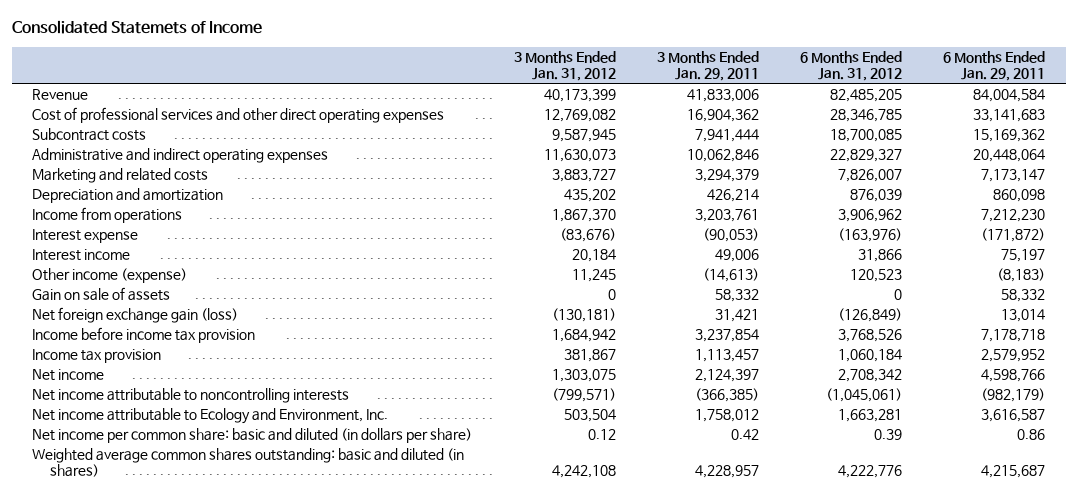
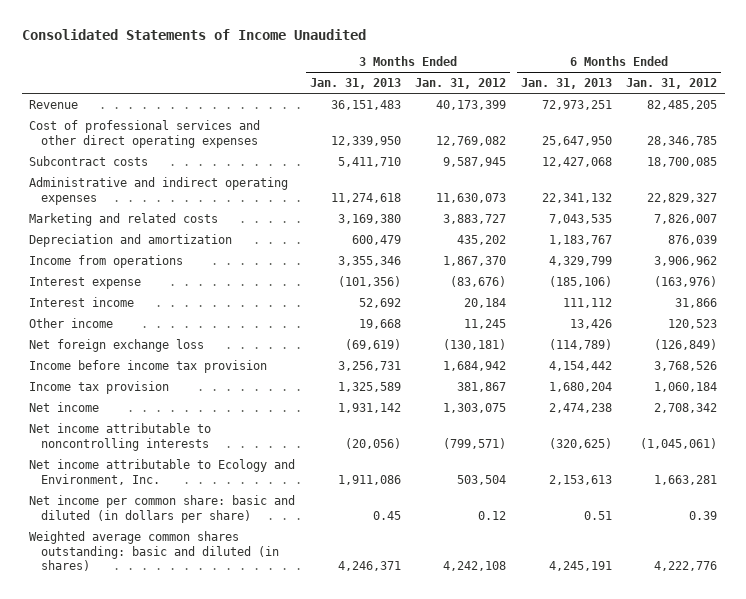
[11,20,262,35] Consolidated Statemets of Income -> [21,28,366,40] Consolidated Statements of Income Unaudited
[656,50,759,82] 3 Months Ended Jan. 29, 2011 -> none
[942,50,1045,82] 6 Months Ended Jan. 29, 2011 -> none
none -> [309,77,401,89] Jan. 31, 2013
none -> [520,77,612,89] Jan. 31, 2013
[32,286,171,301] Gain on sale of assets -> none
[32,267,188,283] Other income (expense) -> [28,317,113,328] Other income
[32,306,239,323] Net foreign exchange gain (loss) -> [28,338,204,352] Net foreign exchange loss

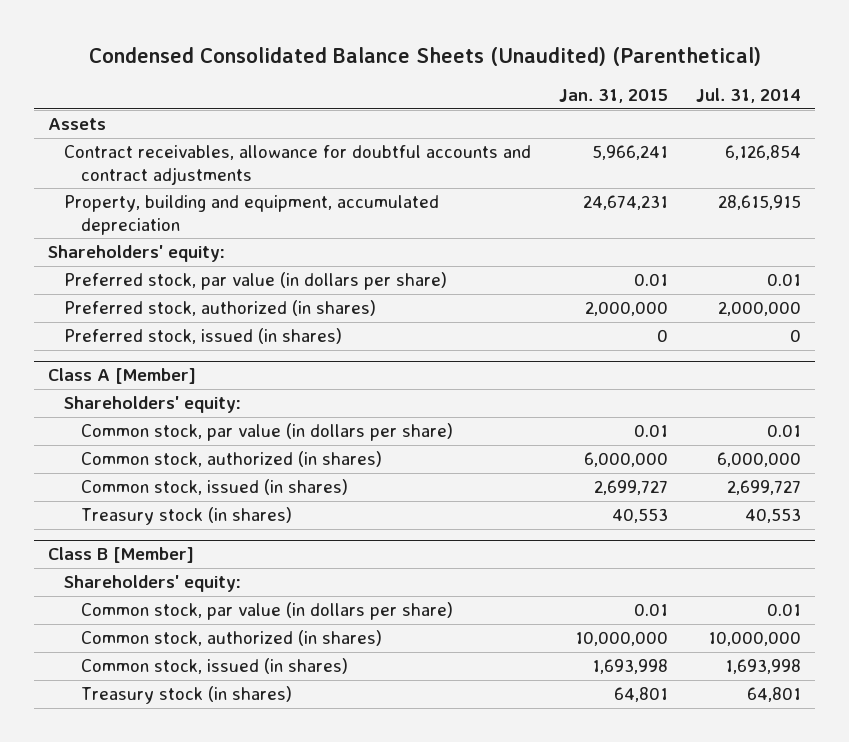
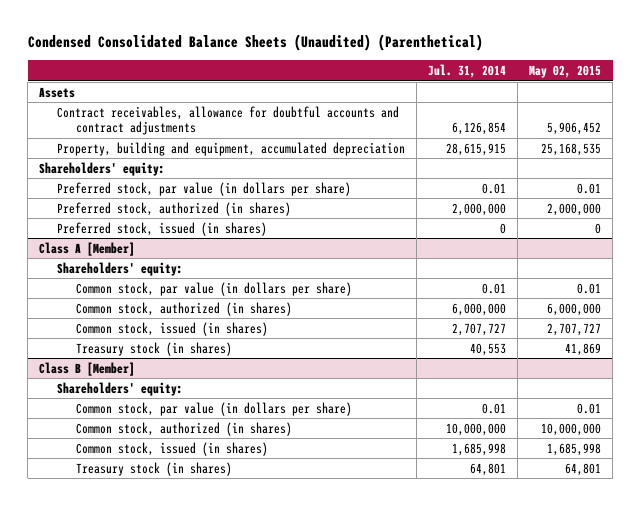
[559,89,669,104] Jan. 31, 2015 -> none
none -> [529,65,602,79] May 02, 2015
[727,480,802,496] 2,699,727 -> [452,322,507,336] 2,707,727
[725,659,802,675] 1,693,998 -> [452,442,507,456] 1,685,998

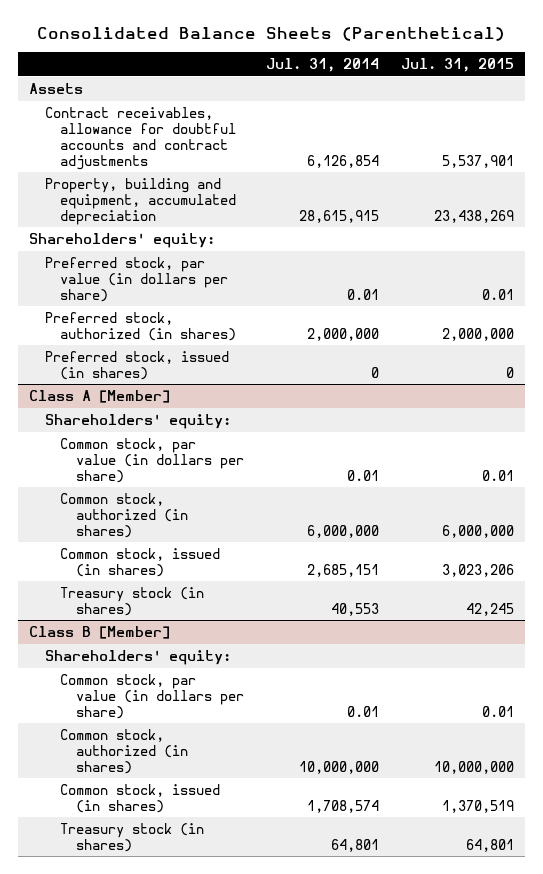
[27,34,483,52] Condensed Consolidated Balance Sheets (Unaudited) (Parenthetical) -> [37,26,506,41] Consolidated Balance Sheets (Parenthetical)
[529,65,602,79] May 02, 2015 -> none
none -> [400,58,514,73] Jul. 31, 2015
[452,322,507,336] 2,707,727 -> [306,563,379,577] 2,685,151
[452,442,507,456] 1,685,998 -> [306,799,379,813] 1,708,574

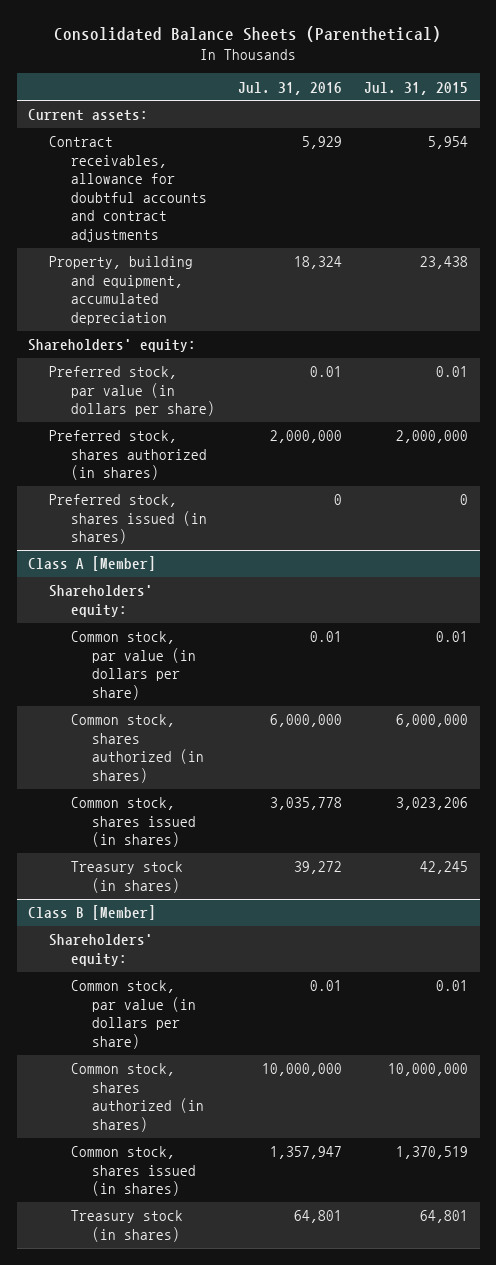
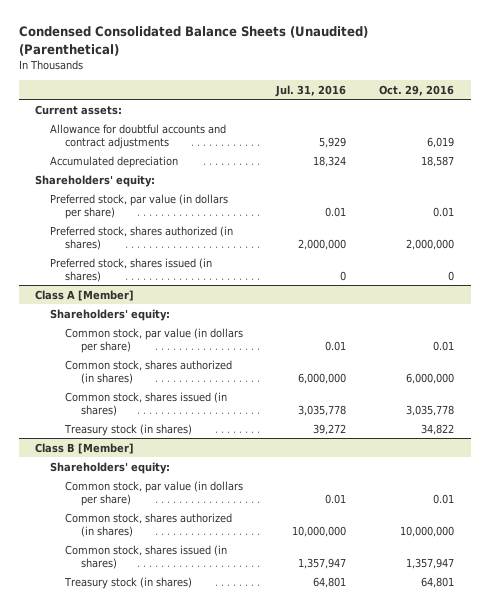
[54,26,442,43] Consolidated Balance Sheets (Parenthetical) -> [18,26,368,56] Condensed Consolidated Balance Sheets (Unaudited) (Parenthetical)
[364,81,469,95] Jul. 31, 2015 -> none
none -> [379,84,455,96] Oct. 29, 2016
[49,136,207,243] Contract receivables, allowance for doubtful accounts and contract adjustments -> [50,123,227,149] Allowance for doubtful accounts and contract adjustments
[49,256,194,325] Property, building and equipment, accumulated depreciation -> [50,155,179,168] Accumulated depreciation

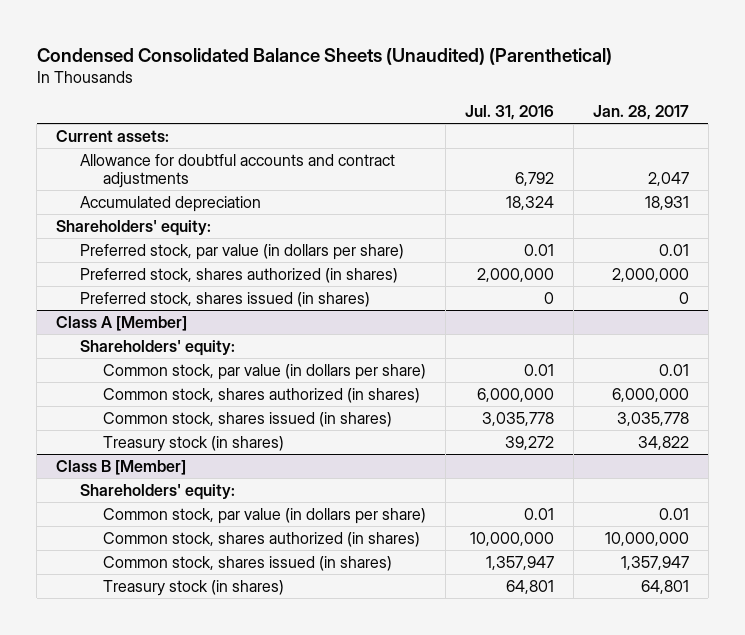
[379,84,455,96] Oct. 29, 2016 -> none
none -> [592,105,689,121] Jan. 28, 2017
[319,136,347,148] 5,929 -> [515,172,555,187] 6,792

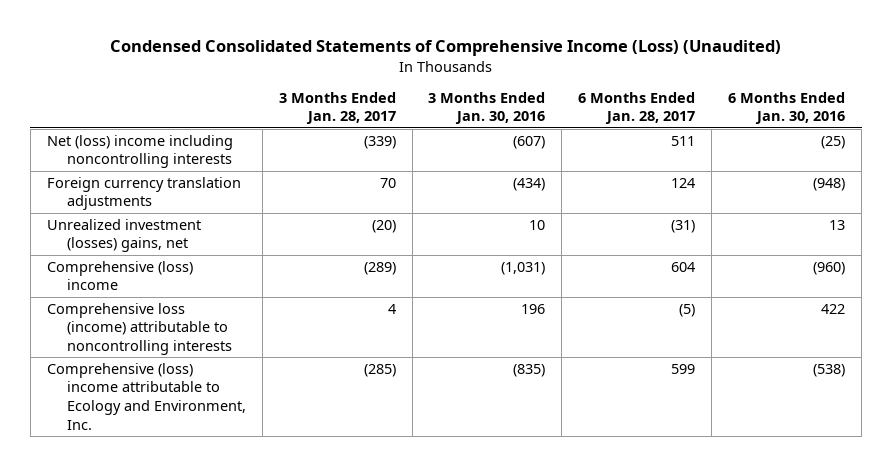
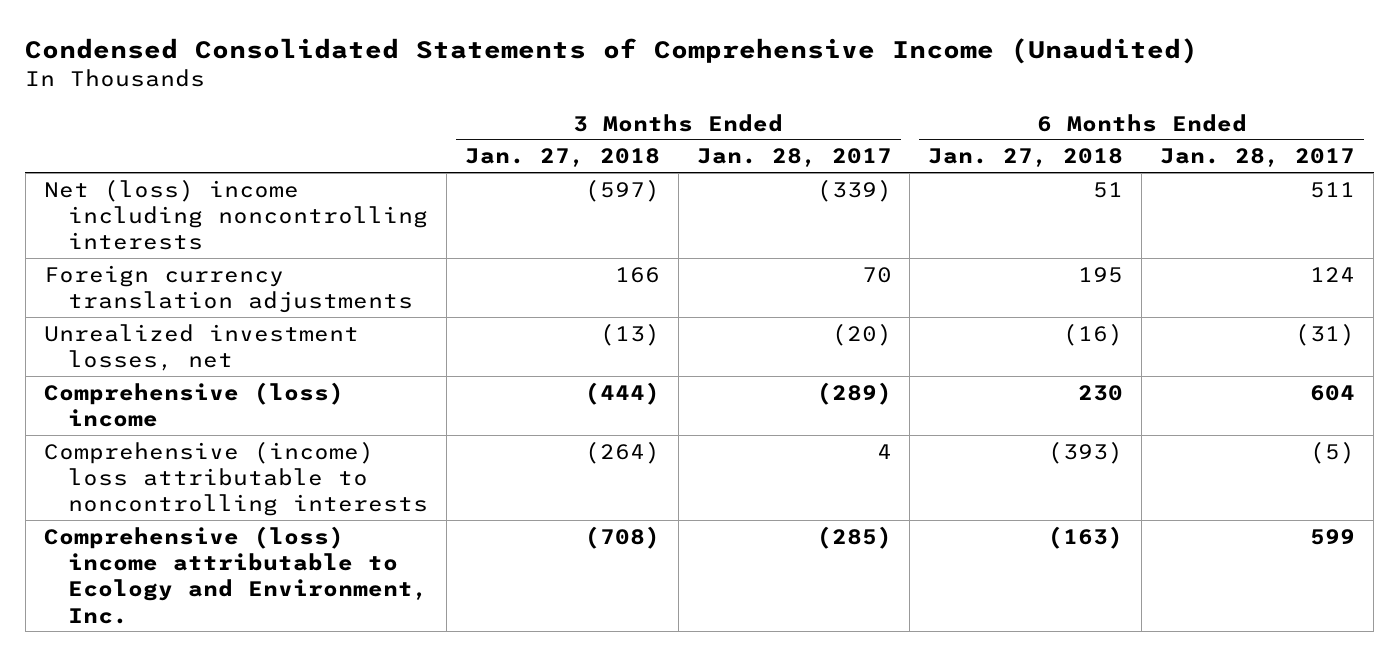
[109,40,781,57] Condensed Consolidated Statements of Comprehensive Income (Loss) (Unaudited) -> [25,37,1199,64] Condensed Consolidated Statements of Comprehensive Income (Unaudited)
[428,91,546,125] 3 Months Ended Jan. 30, 2016 -> none
[728,91,846,125] 6 Months Ended Jan. 30, 2016 -> none
none -> [464,148,660,168] Jan. 27, 2018
none -> [928,148,1124,168] Jan. 27, 2018
[46,218,201,253] Unrealized investment (losses) gains, net -> [43,323,359,371] Unrealized investment losses, net
[46,302,232,356] Comprehensive loss (income) attributable to noncontrolling interests -> [43,440,428,517] Comprehensive (income) loss attributable to noncontrolling interests

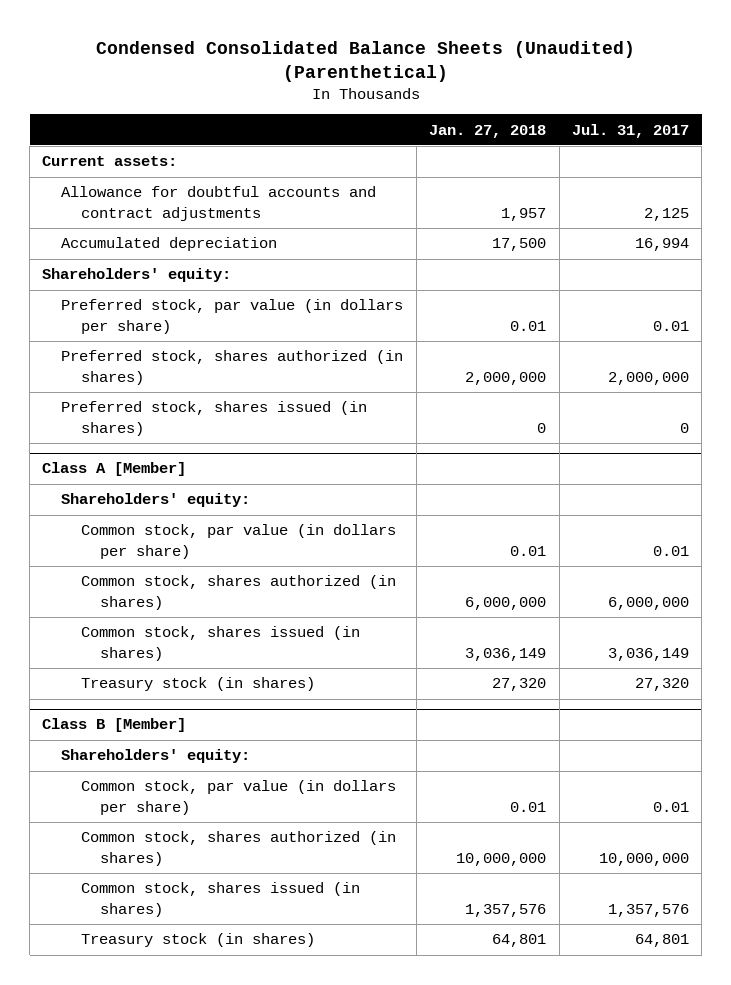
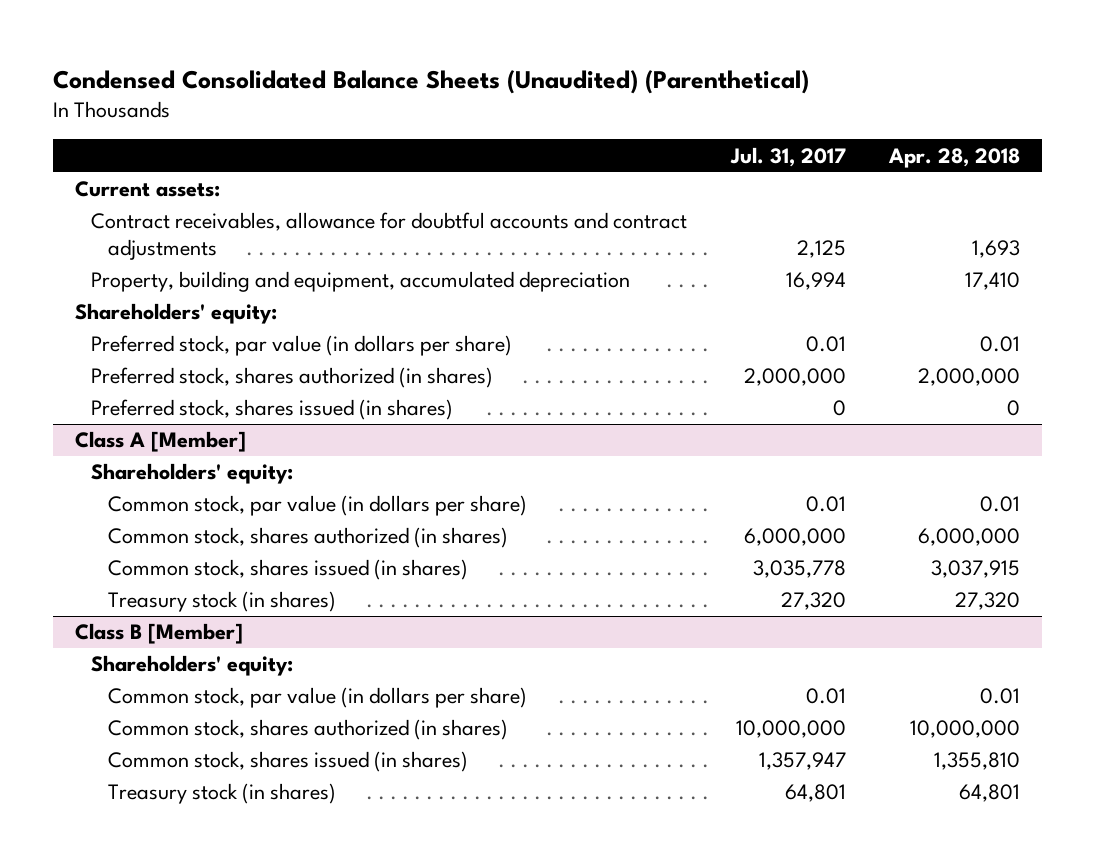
[429,124,547,138] Jan. 27, 2018 -> none
none -> [888,147,1021,168] Apr. 28, 2018
[61,186,377,221] Allowance for doubtful accounts and contract adjustments -> [91,212,688,261] Contract receivables, allowance for doubtful accounts and contract adjustments
[61,237,278,252] Accumulated depreciation -> [91,271,631,293] Property, building and equipment, accumulated depreciation
[608,647,690,661] 3,036,149 -> [752,560,846,579] 3,035,778
[608,903,690,917] 1,357,576 -> [758,752,846,771] 1,357,947

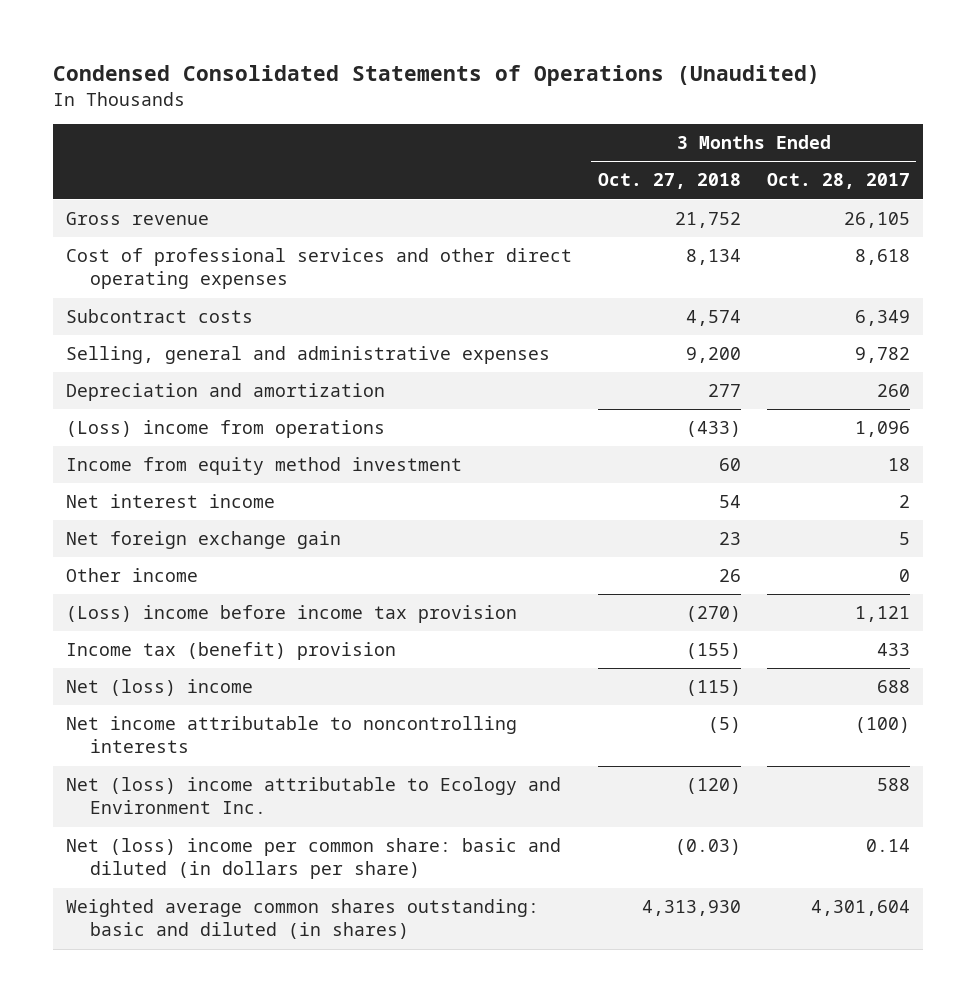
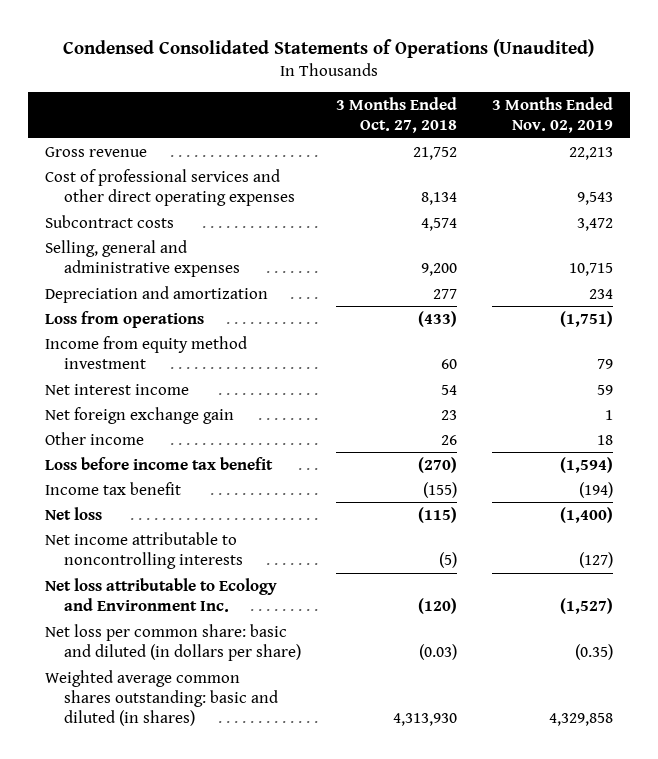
[766,173,910,190] Oct. 28, 2017 -> none
none -> [491,97,613,134] 3 Months Ended Nov. 02, 2019
[66,420,386,439] (Loss) income from operations -> [45,310,205,328] Loss from operations
[66,605,518,624] (Loss) income before income tax provision -> [45,456,274,470] Loss before income tax benefit
[66,642,397,661] Income tax (benefit) provision -> [45,481,182,495] Income tax benefit
[66,679,254,697] Net (loss) income -> [45,506,103,520] Net loss
[66,777,562,815] Net (loss) income attributable to Ecology and Environment Inc. -> [45,577,278,612] Net loss attributable to Ecology and Environment Inc.
[66,838,562,880] Net (loss) income per common share: basic and diluted (in dollars per share) -> [45,623,301,661] Net loss per common share: basic and diluted (in dollars per share)

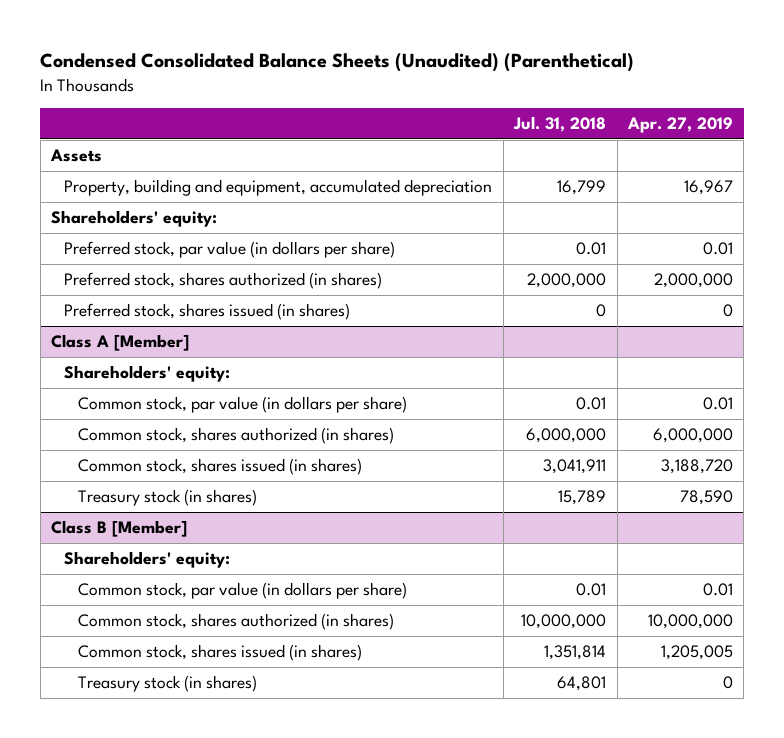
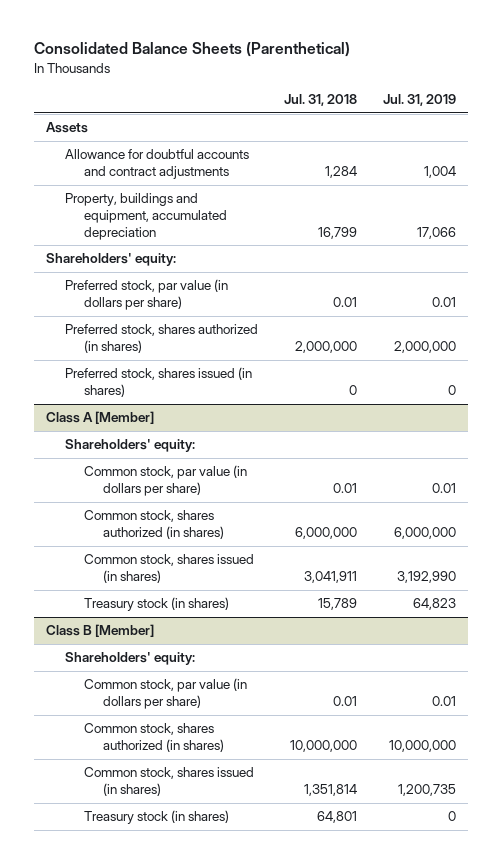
[40,53,635,73] Condensed Consolidated Balance Sheets (Unaudited) (Parenthetical) -> [33,42,350,58] Consolidated Balance Sheets (Parenthetical)
[626,117,733,134] Apr. 27, 2019 -> none
none -> [382,94,456,107] Jul. 31, 2019
none -> [65,149,250,179] Allowance for doubtful accounts and contract adjustments
[64,179,493,197] Property, building and equipment, accumulated depreciation -> [65,193,228,240] Property, buildings and equipment, accumulated depreciation

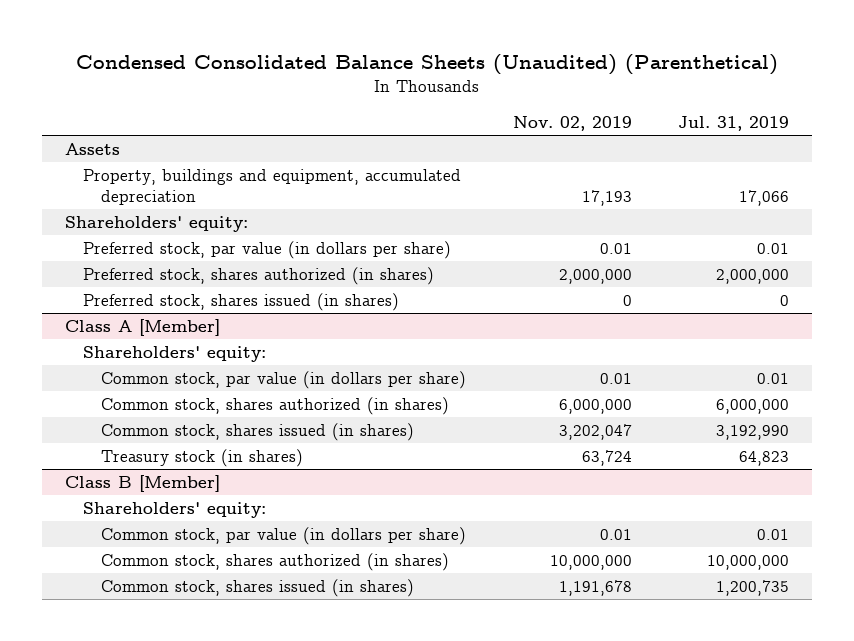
[33,42,350,58] Consolidated Balance Sheets (Parenthetical) -> [75,53,778,75] Condensed Consolidated Balance Sheets (Unaudited) (Parenthetical)
[283,94,357,107] Jul. 31, 2018 -> none
none -> [512,115,632,131] Nov. 02, 2019
[65,149,250,179] Allowance for doubtful accounts and contract adjustments -> none
[84,810,230,825] Treasury stock (in shares) -> none

